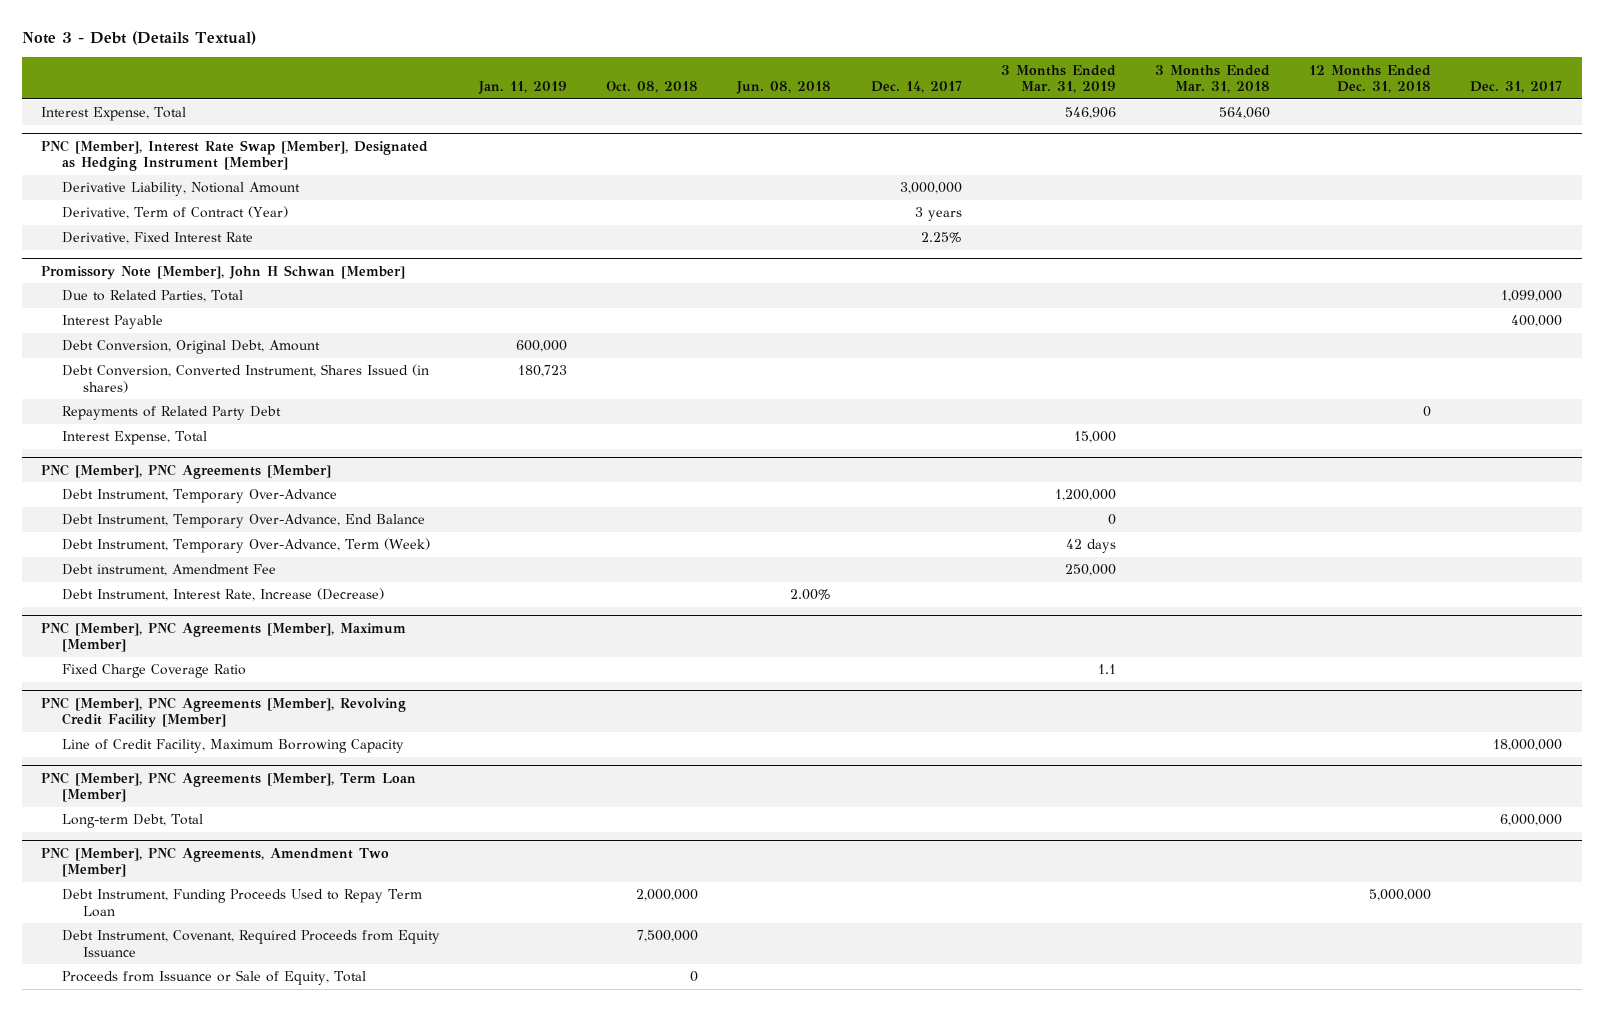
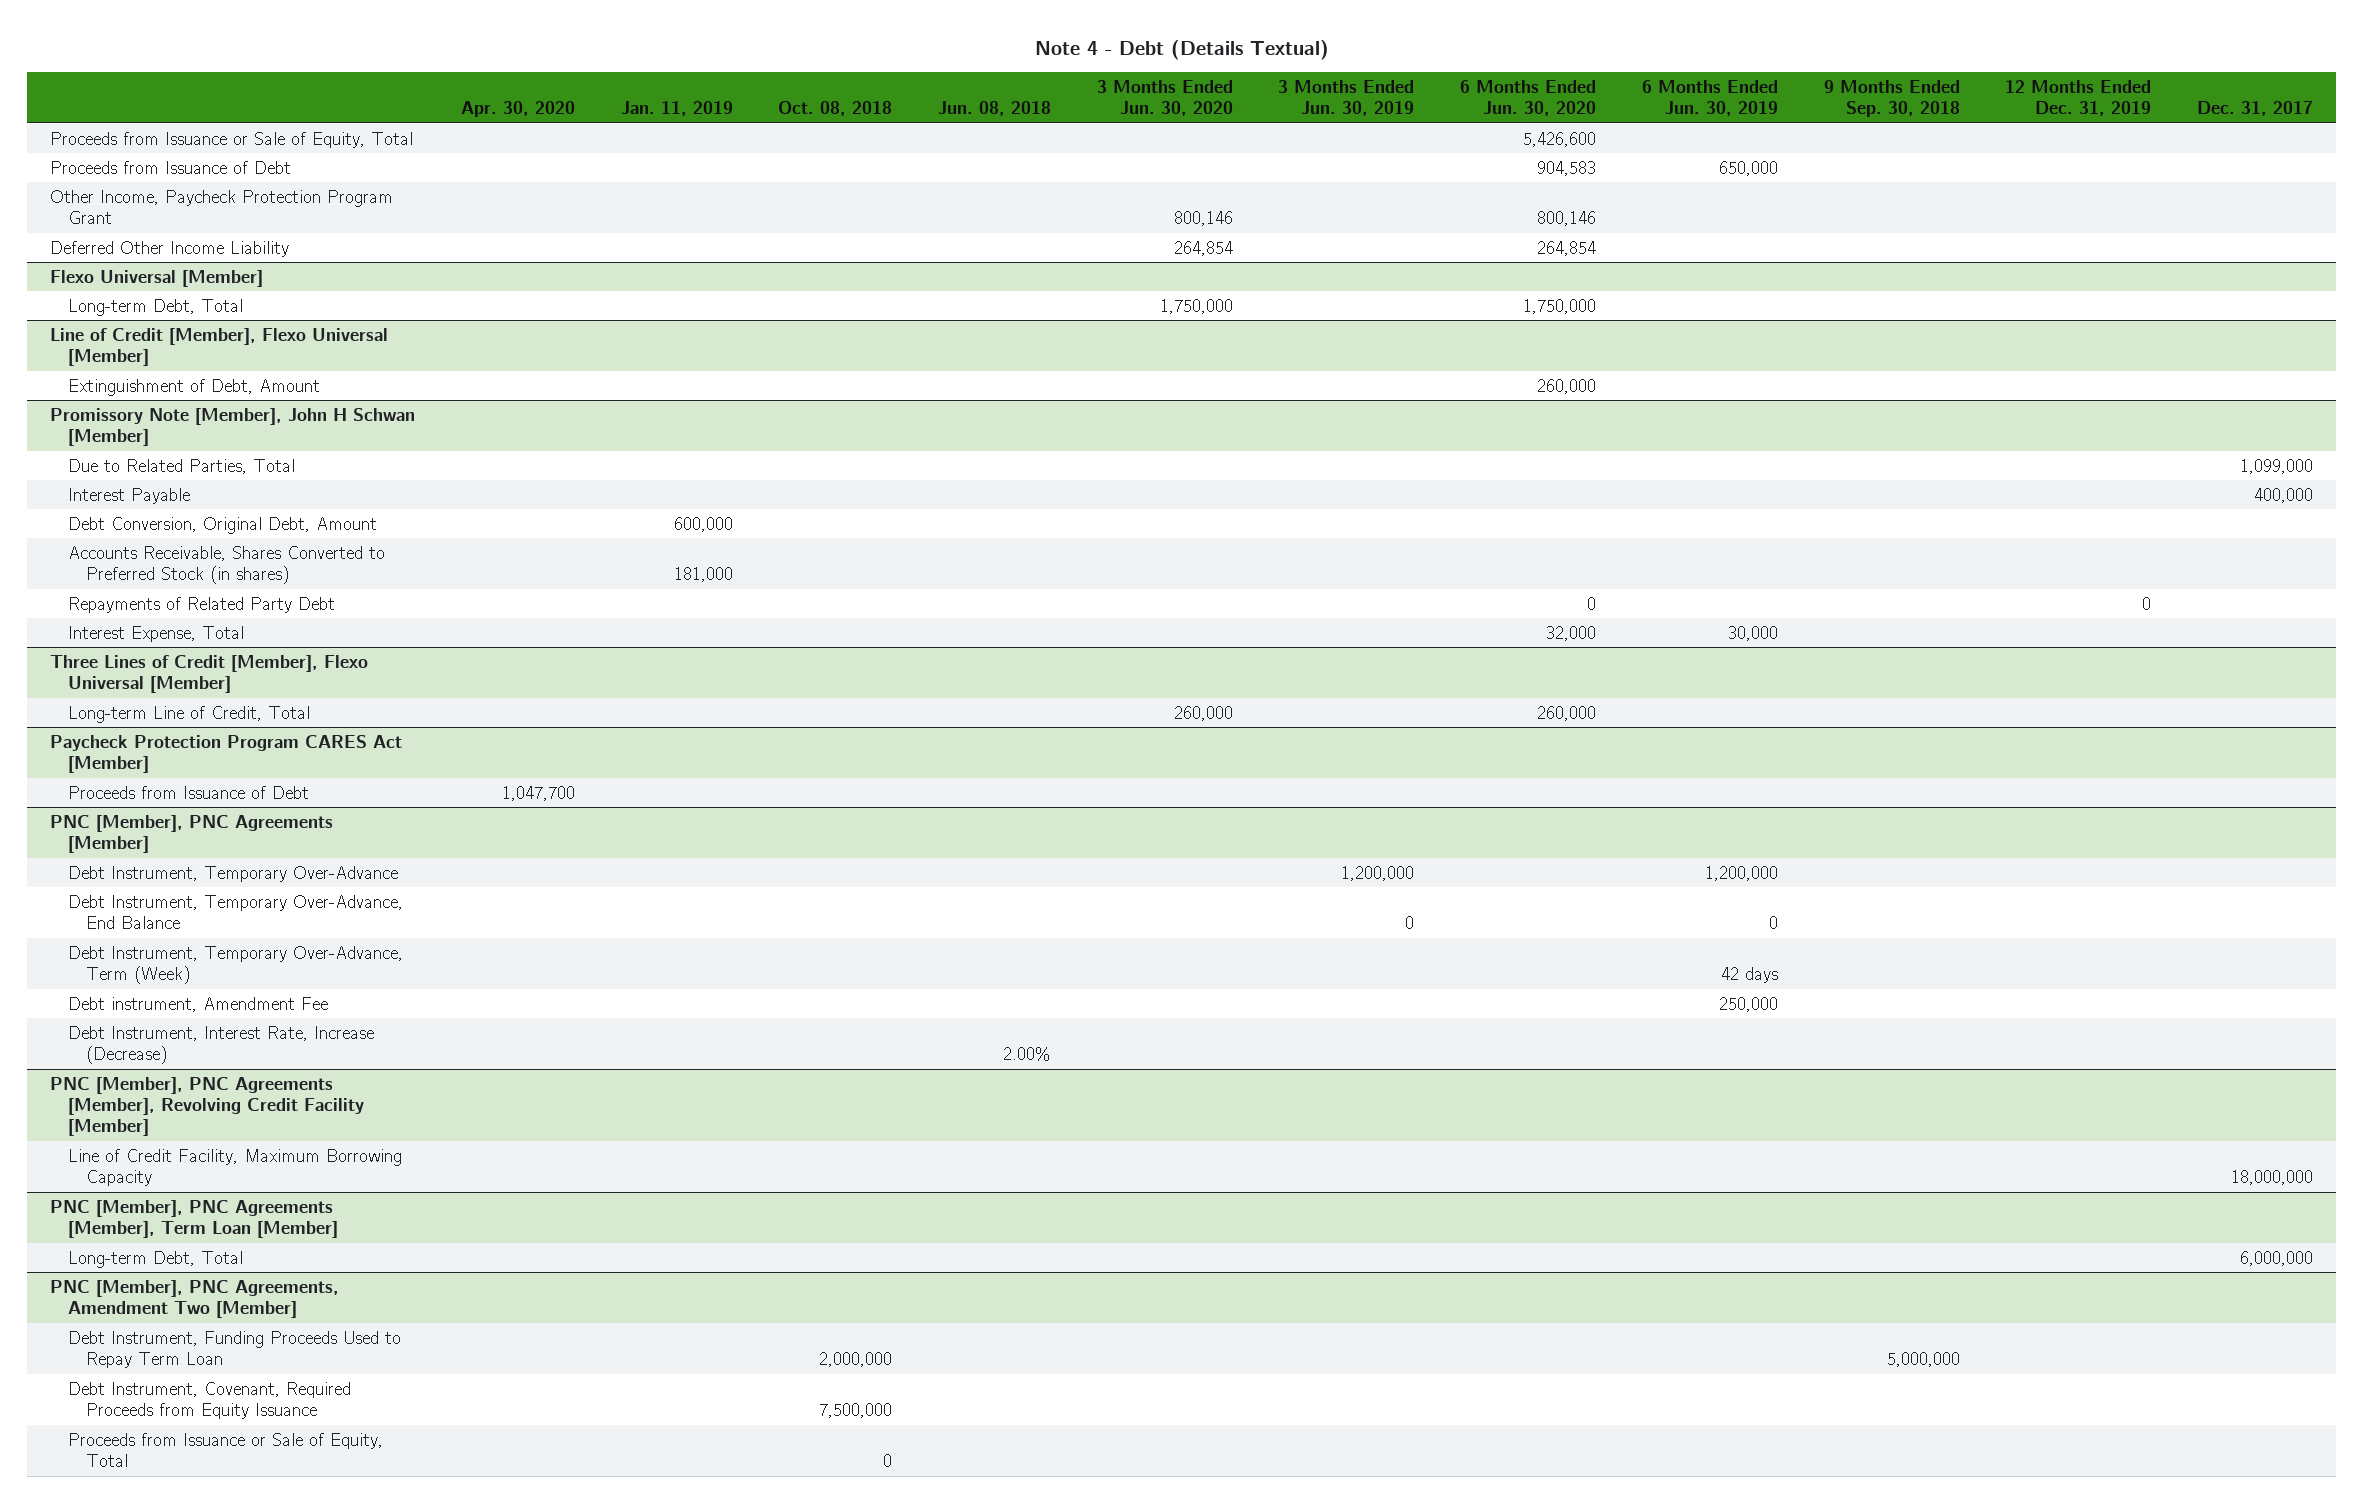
[21,31,256,46] Note 3 - Debt (Details Textual) -> [1034,39,1329,60] Note 4 - Debt (Details Textual)
[870,80,962,93] Dec. 14, 2017 -> none
[1000,64,1116,93] 3 Months Ended Mar. 31, 2019 -> none
[1154,64,1270,93] 3 Months Ended Mar. 31, 2018 -> none
[1308,64,1431,93] 12 Months Ended Dec. 31, 2018 -> none
none -> [460,101,575,118] Apr. 30, 2020
none -> [1096,79,1233,117] 3 Months Ended Jun. 30, 2020
none -> [1278,79,1415,117] 3 Months Ended Jun. 30, 2019
none -> [1460,79,1597,117] 6 Months Ended Jun. 30, 2020
none -> [1641,79,1778,117] 6 Months Ended Jun. 30, 2019
none -> [1823,79,1960,118] 9 Months Ended Sep. 30, 2018
none -> [2005,79,2152,117] 12 Months Ended Dec. 31, 2019
[41,107,187,122] Interest Expense, Total -> none
[41,139,429,171] PNC [Member], Interest Rate Swap [Member], Designated as Hedging Instrument [Member] -> none
[61,182,300,197] Derivative Liability, Notional Amount -> none
[61,206,288,220] Derivative, Term of Contract (Year) -> none
[61,232,253,245] Derivative, Fixed Interest Rate -> none
none -> [50,131,414,148] Proceeds from Issuance or Sale of Equity, Total
none -> [50,160,292,174] Proceeds from Issuance of Debt
none -> [50,189,394,225] Other Income, Paycheck Protection Program Grant
none -> [50,240,290,257] Deferred Other Income Liability
none -> [50,269,264,287] Flexo Universal [Member]
none -> [67,298,243,316] Long-term Debt, Total
none -> [50,327,389,367] Line of Credit [Member], Flexo Universal [Member]
none -> [67,378,320,396] Extinguishment of Debt, Amount
[61,364,429,393] Debt Conversion, Converted Instrument, Shares Issued (in shares) -> [67,545,385,585] Accounts Receivable, Shares Converted to Preferred Stock (in shares)
[518,365,568,378] 180,723 -> [673,567,733,583] 181,000
none -> [50,654,369,694] Three Lines of Credit [Member], Flexo Universal [Member]
none -> [67,705,310,723] Long-term Line of Credit, Total
none -> [50,734,403,774] Paycheck Protection Program CARES Act [Member]
none -> [67,785,309,799] Proceeds from Issuance of Debt
[41,621,407,652] PNC [Member], PNC Agreements [Member], Maximum [Member] -> none
[61,664,246,679] Fixed Charge Coverage Ratio -> none

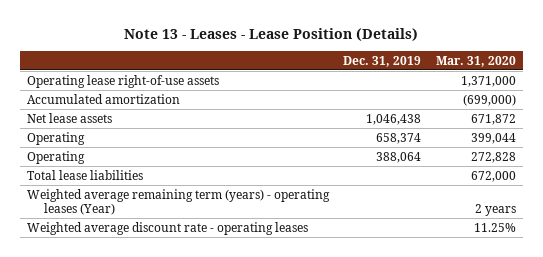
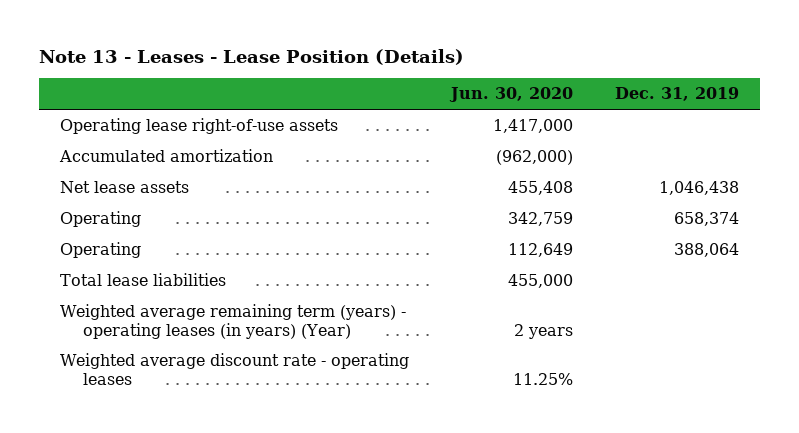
[435,55,516,67] Mar. 31, 2020 -> none
none -> [448,87,573,103] Jun. 30, 2020
[26,188,330,216] Weighted average remaining term (years) - operating leases (Year) -> [60,303,407,339] Weighted average remaining term (years) - operating leases (in years) (Year)

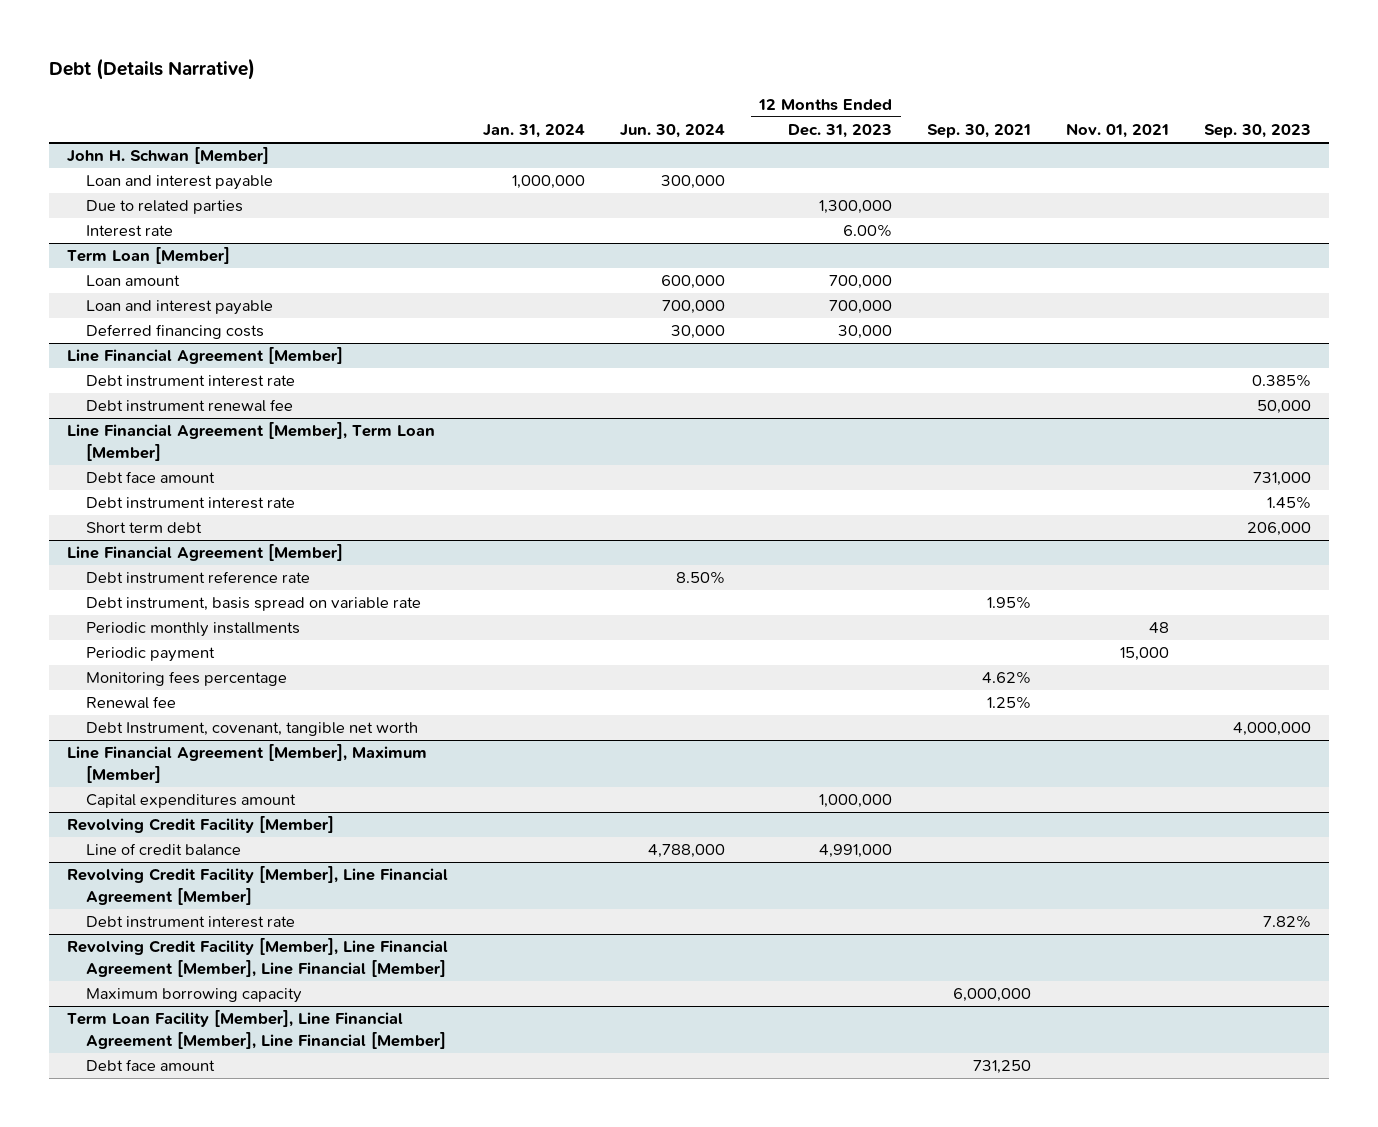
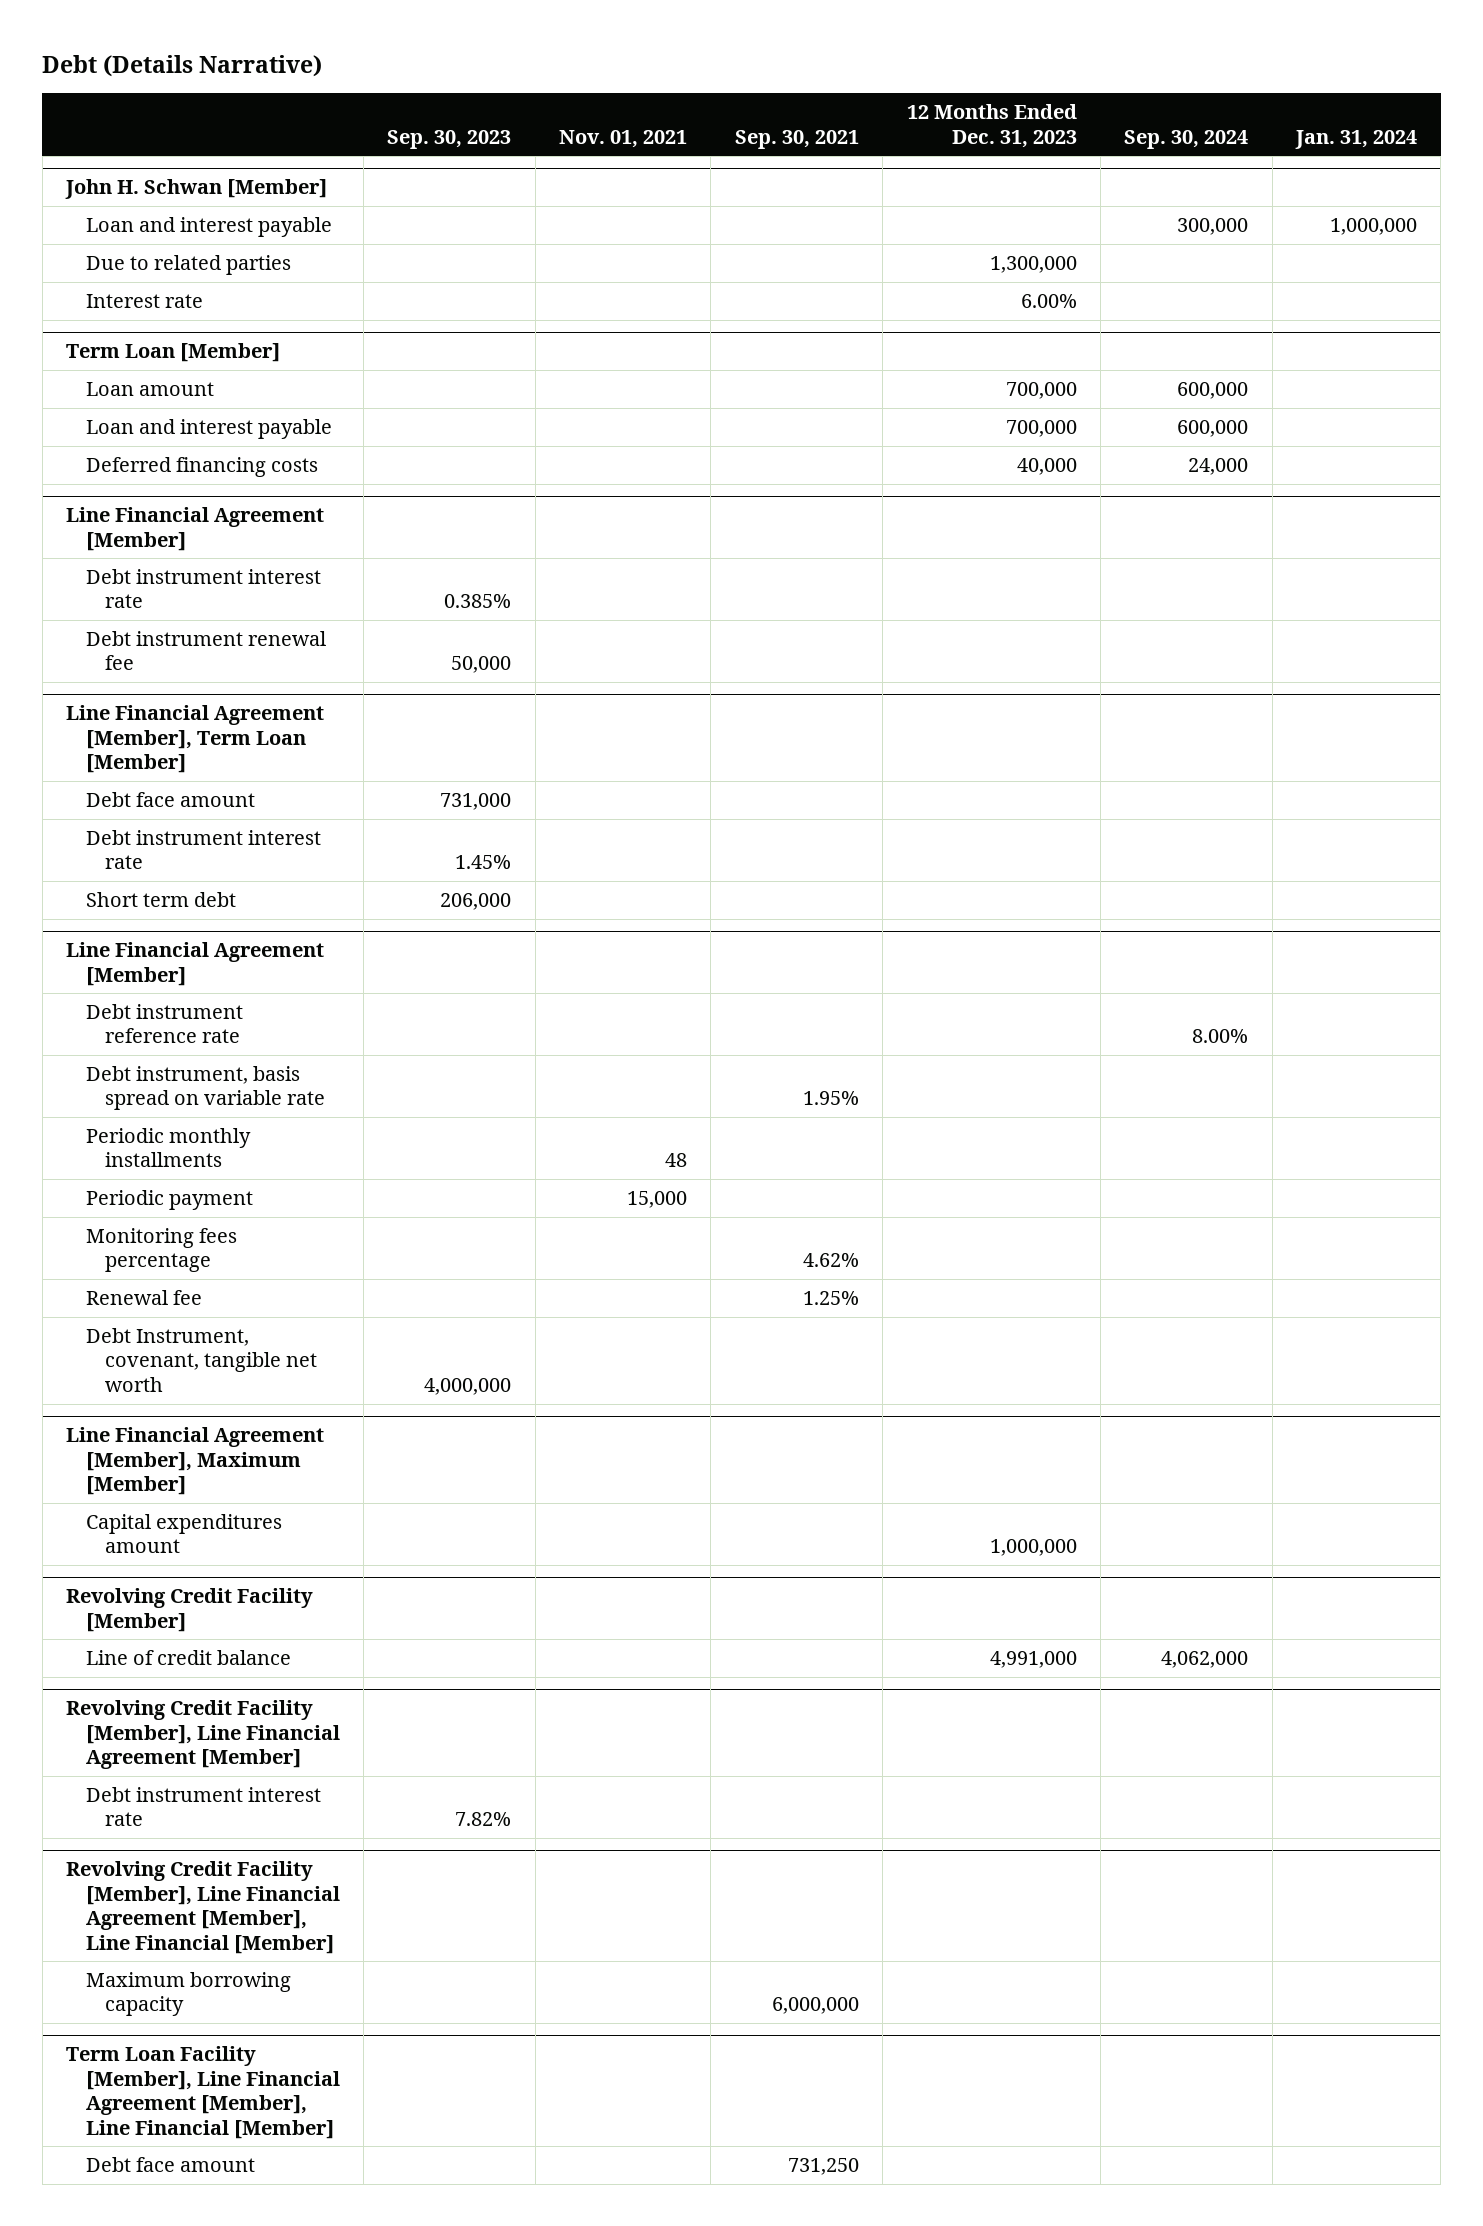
[619,123,725,138] Jun. 30, 2024 -> none
none -> [1124,129,1249,149] Sep. 30, 2024
[838,325,893,340] 30,000 -> [1016,457,1077,475] 40,000

